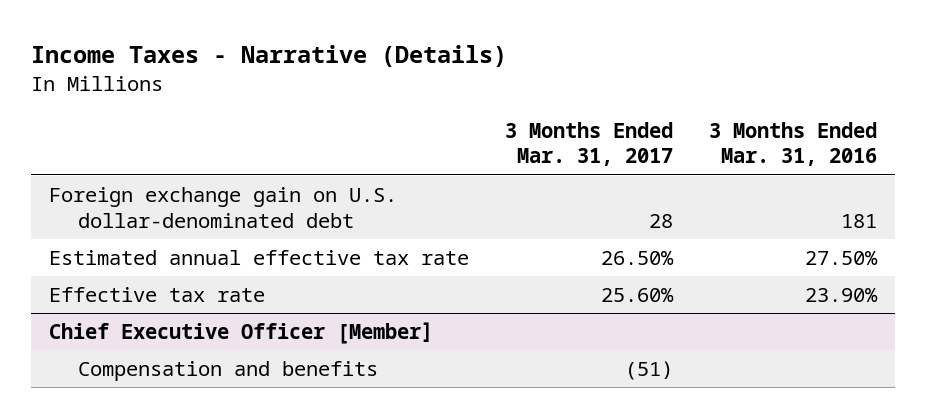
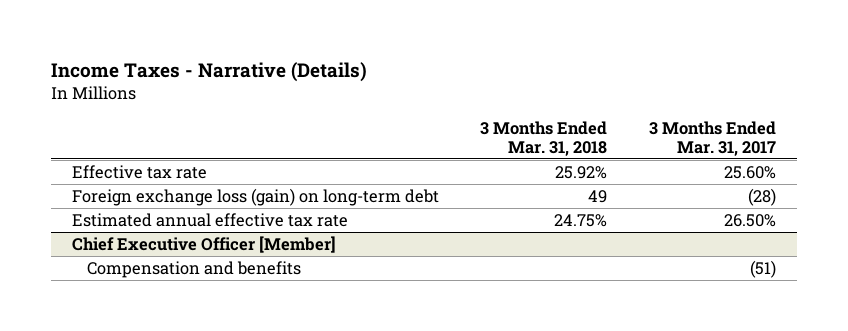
[708,121,877,167] 3 Months Ended Mar. 31, 2016 -> none
none -> [480,120,608,156] 3 Months Ended Mar. 31, 2018
[49,187,398,228] Foreign exchange gain on U.S. dollar-denominated debt -> none
none -> [71,187,439,206] Foreign exchange loss (gain) on long-term debt
[49,250,470,266] Estimated annual effective tax rate -> [71,212,348,227] Estimated annual effective tax rate

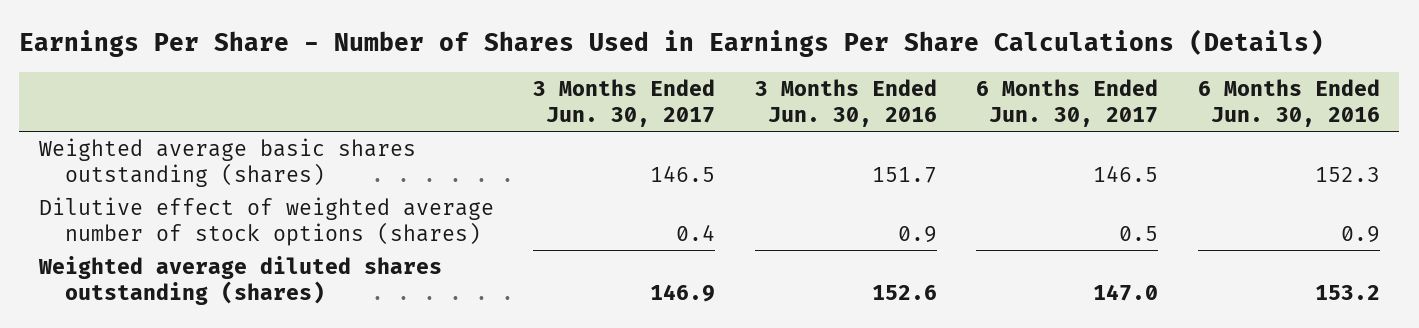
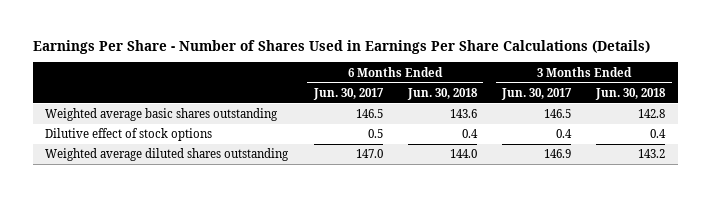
[754,78,937,128] 3 Months Ended Jun. 30, 2016 -> none
[1197,78,1380,128] 6 Months Ended Jun. 30, 2016 -> none
none -> [406,87,478,100] Jun. 30, 2018
none -> [595,87,667,100] Jun. 30, 2018
[38,137,416,187] Weighted average basic shares outstanding (shares) -> [45,108,279,122] Weighted average basic shares outstanding
[38,196,494,246] Dilutive effect of weighted average number of stock options (shares) -> [45,128,213,142] Dilutive effect of stock options
[37,255,442,305] Weighted average diluted shares outstanding (shares) -> [45,148,290,162] Weighted average diluted shares outstanding

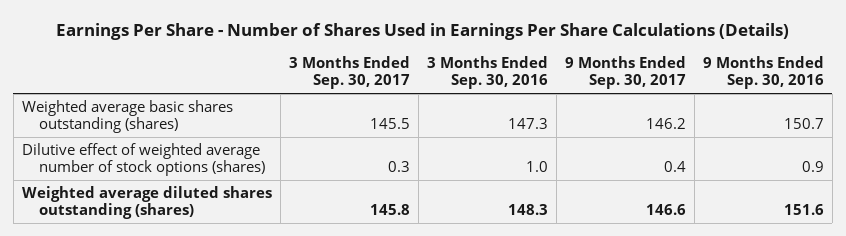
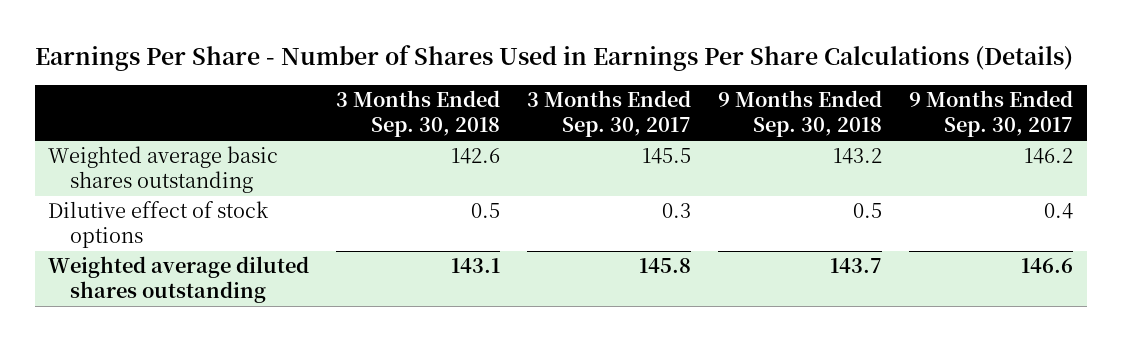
[426,55,548,90] 3 Months Ended Sep. 30, 2016 -> none
[702,55,824,90] 9 Months Ended Sep. 30, 2016 -> none
none -> [336,90,501,138] 3 Months Ended Sep. 30, 2018
none -> [718,90,883,138] 9 Months Ended Sep. 30, 2018
[21,99,233,134] Weighted average basic shares outstanding (shares) -> [48,146,279,194] Weighted average basic shares outstanding
[21,142,266,177] Dilutive effect of weighted average number of stock options (shares) -> [48,201,270,249] Dilutive effect of stock options
[21,185,272,220] Weighted average diluted shares outstanding (shares) -> [48,256,310,304] Weighted average diluted shares outstanding

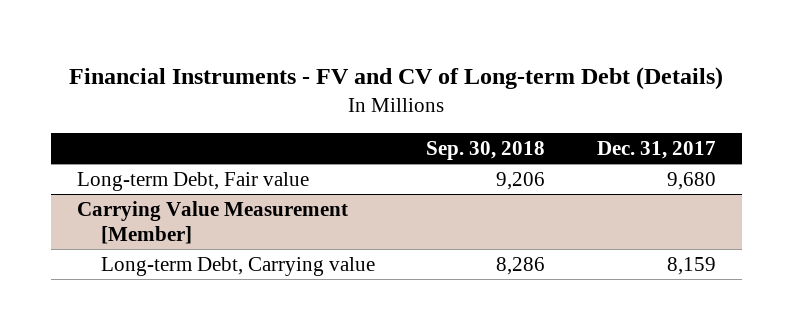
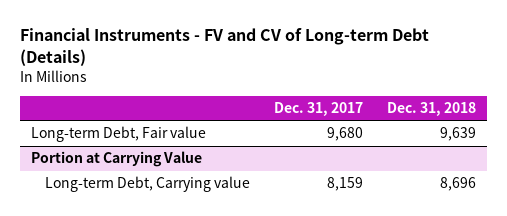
[426,140,546,160] Sep. 30, 2018 -> none
none -> [386,102,476,117] Dec. 31, 2018
[76,200,348,245] Carrying Value Measurement [Member] -> [31,151,203,168] Portion at Carrying Value

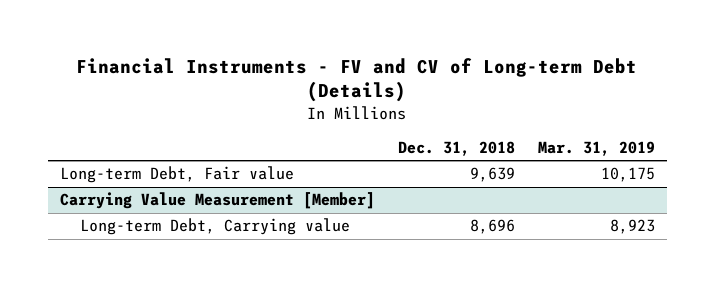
[273,102,363,117] Dec. 31, 2017 -> none
none -> [538,141,656,157] Mar. 31, 2019
[31,151,203,168] Portion at Carrying Value -> [59,192,375,210] Carrying Value Measurement [Member]

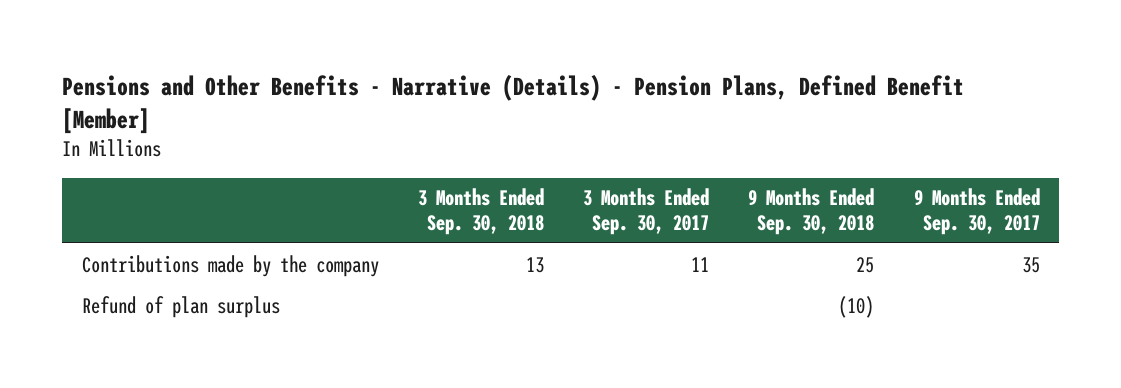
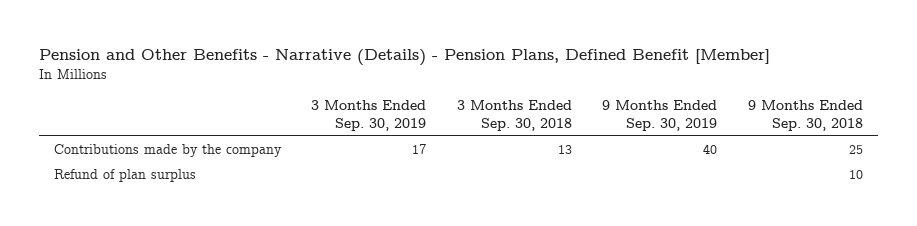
[62,73,965,134] Pensions and Other Benefits - Narrative (Details) - Pension Plans, Defined Benefit [Member] -> [38,49,770,67] Pension and Other Benefits - Narrative (Details) - Pension Plans, Defined Benefit [Member]
[583,188,710,235] 3 Months Ended Sep. 30, 2017 -> none
[913,188,1040,235] 9 Months Ended Sep. 30, 2017 -> none
none -> [311,100,427,132] 3 Months Ended Sep. 30, 2019
none -> [602,100,718,132] 9 Months Ended Sep. 30, 2019
[838,295,875,318] (10) -> [849,170,864,180] 10

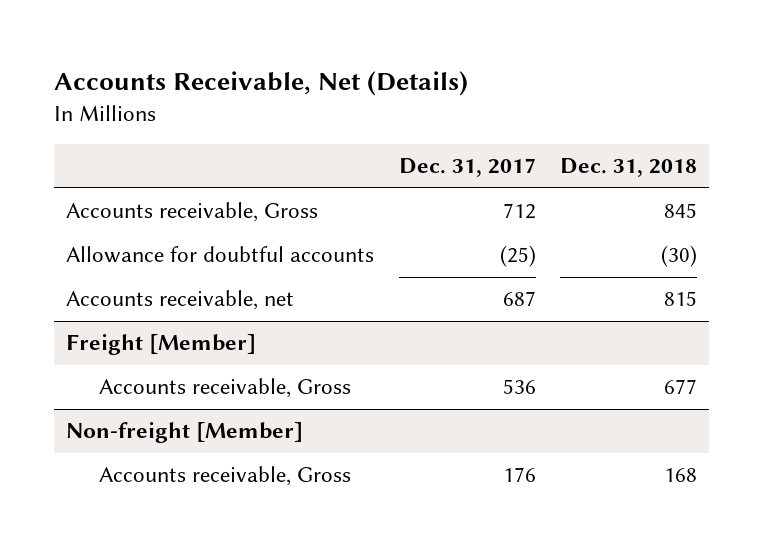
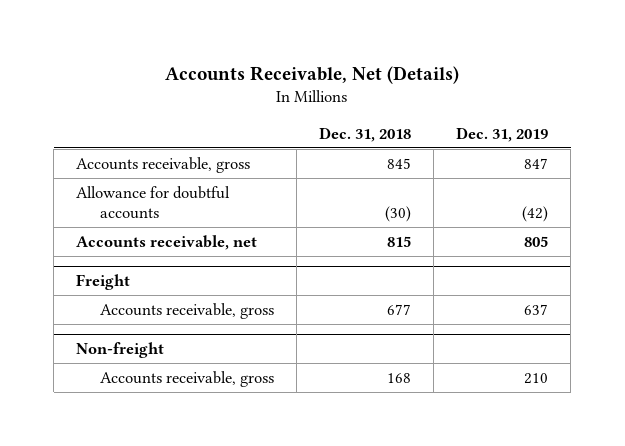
[398,158,536,178] Dec. 31, 2017 -> none
none -> [456,126,549,142] Dec. 31, 2019
[66,202,319,223] Accounts receivable, Gross -> [76,156,251,173] Accounts receivable, gross
[66,334,257,356] Freight [Member] -> [76,273,131,290] Freight
[99,378,352,399] Accounts receivable, Gross -> [99,302,274,319] Accounts receivable, gross
[66,422,304,444] Non-freight [Member] -> [76,341,165,358] Non-freight
[99,466,352,487] Accounts receivable, Gross -> [99,370,274,387] Accounts receivable, gross

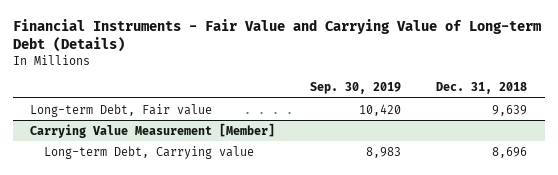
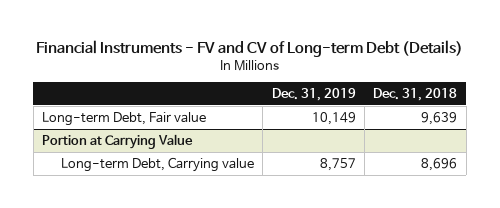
[12,19,541,53] Financial Instruments - Fair Value and Carrying Value of Long-term Debt (Details) -> [35,39,463,57] Financial Instruments - FV and CV of Long-term Debt (Details)
[310,82,402,95] Sep. 30, 2019 -> none
none -> [271,87,356,101] Dec. 31, 2019
[30,122,276,138] Carrying Value Measurement [Member] -> [42,133,194,149] Portion at Carrying Value

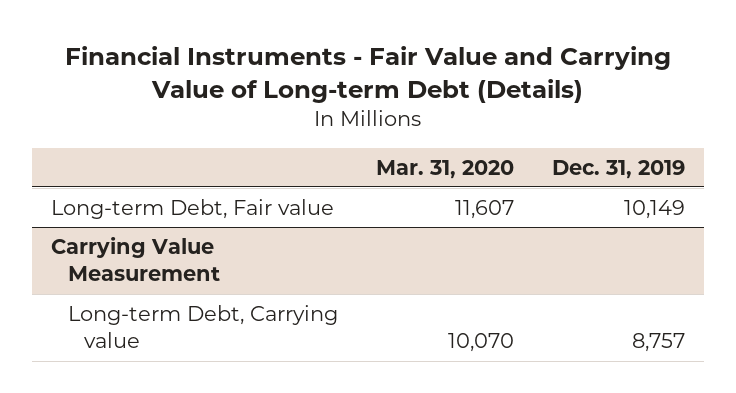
[35,39,463,57] Financial Instruments - FV and CV of Long-term Debt (Details) -> [65,46,672,103] Financial Instruments - Fair Value and Carrying Value of Long-term Debt (Details)
[373,87,458,101] Dec. 31, 2018 -> none
none -> [375,159,514,179] Mar. 31, 2020
[42,133,194,149] Portion at Carrying Value -> [51,237,220,282] Carrying Value Measurement

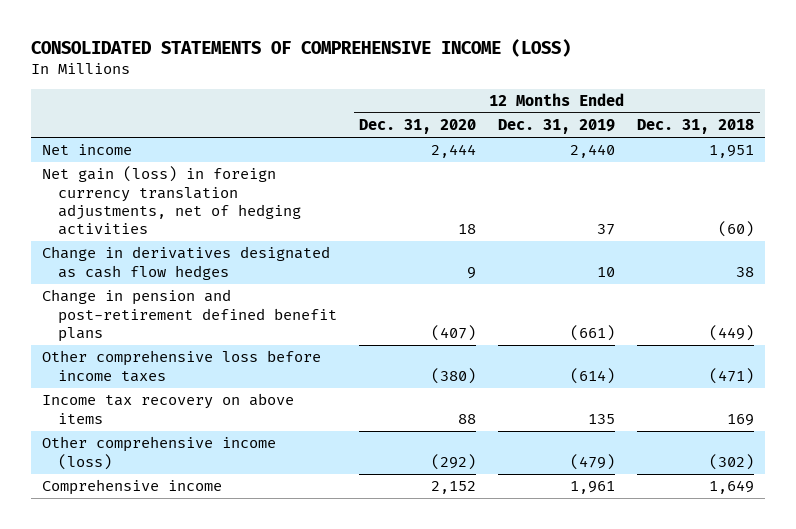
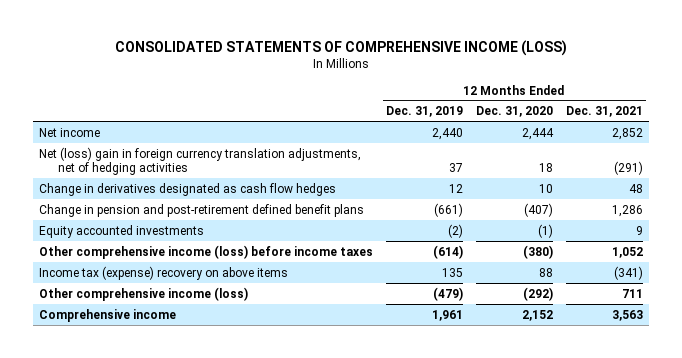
[637,119,755,135] Dec. 31, 2018 -> none
none -> [565,106,643,118] Dec. 31, 2021
[41,166,302,236] Net gain (loss) in foreign currency translation adjustments, net of hedging activities -> [39,146,362,176] Net (loss) gain in foreign currency translation adjustments, net of hedging activities
[467,266,477,279] 9 -> [538,183,553,193] 10
[597,266,616,277] 10 -> [449,183,464,193] 12
none -> [39,224,205,238] Equity accounted investments
[41,350,321,382] Other comprehensive loss before income taxes -> [39,244,374,259] Other comprehensive income (loss) before income taxes
[41,393,294,424] Income tax recovery on above items -> [39,265,289,280] Income tax (expense) recovery on above items

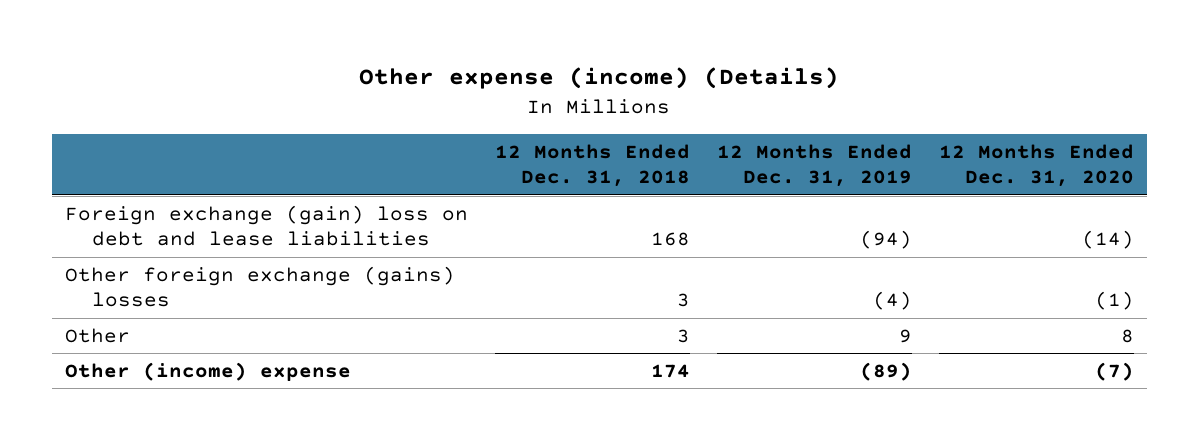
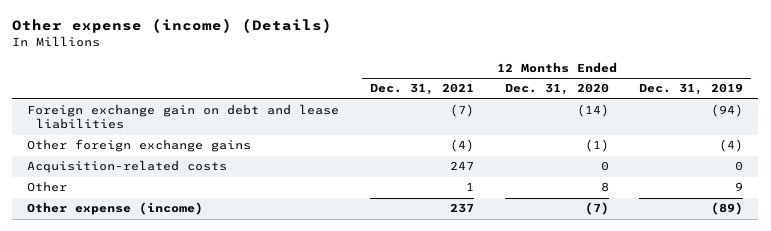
[494,143,690,188] 12 Months Ended Dec. 31, 2018 -> none
none -> [370,83,475,96] Dec. 31, 2021
[65,204,469,247] Foreign exchange (gain) loss on debt and lease liabilities -> [27,104,340,130] Foreign exchange gain on debt and lease liabilities
[65,265,456,308] Other foreign exchange (gains) losses -> [27,139,252,153] Other foreign exchange gains
none -> [27,160,228,174] Acquisition-related costs
[65,361,352,381] Other (income) expense -> [27,202,204,216] Other expense (income)

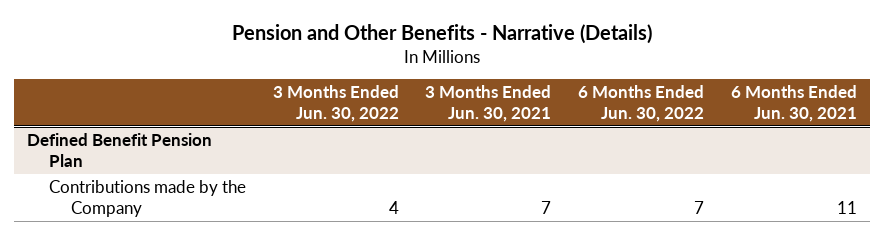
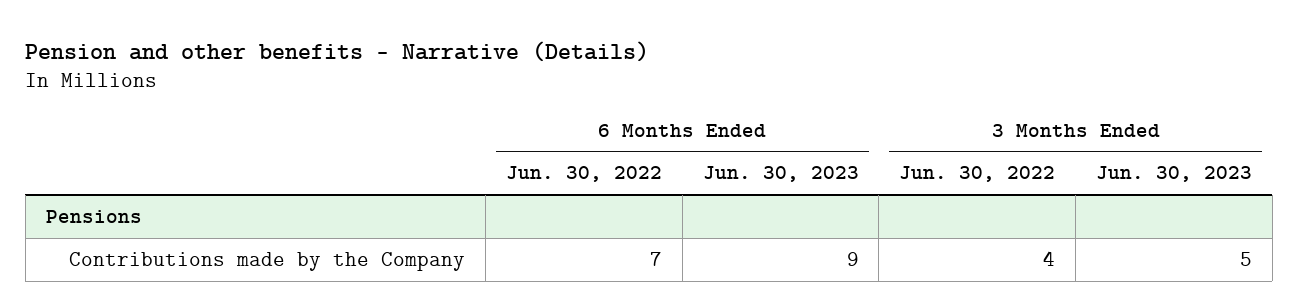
[231,23,652,44] Pension and Other Benefits - Narrative (Details) -> [25,40,650,62] Pension and other benefits - Narrative (Details)
[425,85,552,123] 3 Months Ended Jun. 30, 2021 -> none
[730,85,857,123] 6 Months Ended Jun. 30, 2021 -> none
none -> [702,166,859,183] Jun. 30, 2023
none -> [1095,166,1252,183] Jun. 30, 2023
[26,132,212,167] Defined Benefit Pension Plan -> [45,209,142,223] Pensions

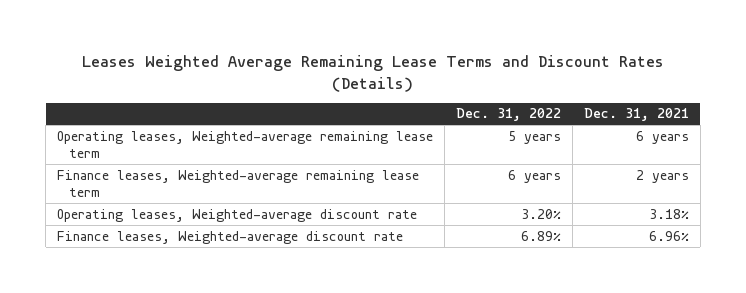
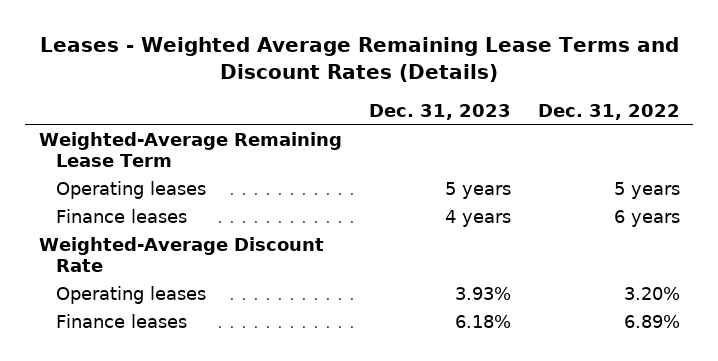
[82,55,665,92] Leases Weighted Average Remaining Lease Terms and Discount Rates (Details) -> [40,37,680,83] Leases - Weighted Average Remaining Lease Terms and Discount Rates (Details)
[583,108,689,122] Dec. 31, 2021 -> none
none -> [368,104,511,121] Dec. 31, 2023
none -> [38,132,342,168] Weighted-Average Remaining Lease Term
[57,130,434,158] Operating leases, Weighted-average remaining lease term -> [56,181,207,200] Operating leases
[57,169,420,197] Finance leases, Weighted-average remaining lease term -> [56,209,188,224] Finance leases
none -> [38,237,324,273] Weighted-Average Discount Rate
[57,208,418,222] Operating leases, Weighted-average discount rate -> [56,286,207,305] Operating leases
[57,230,404,244] Finance leases, Weighted-average discount rate -> [56,314,188,329] Finance leases

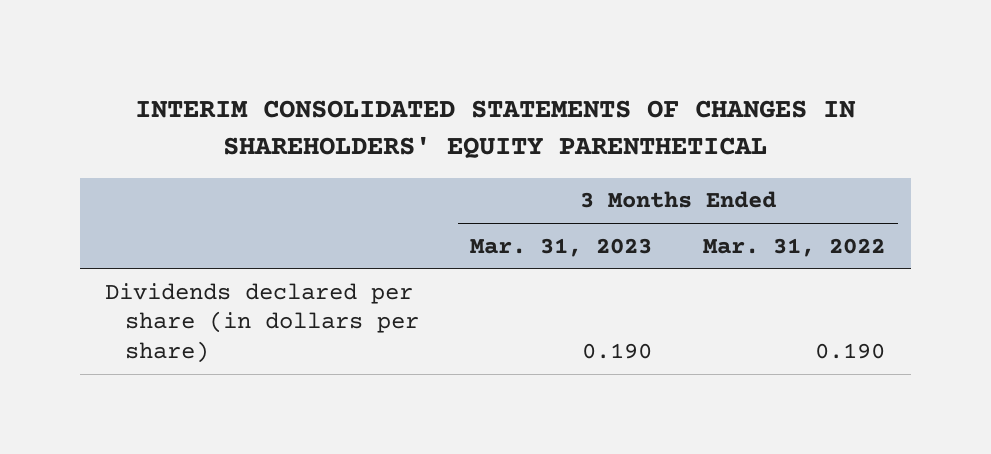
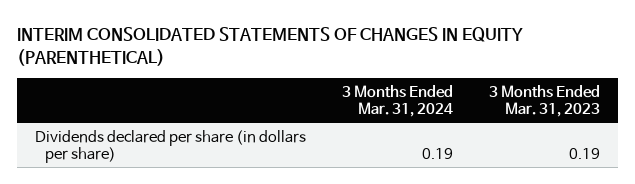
[135,99,857,158] INTERIM CONSOLIDATED STATEMENTS OF CHANGES IN SHAREHOLDERS' EQUITY PARENTHETICAL -> [16,26,523,67] INTERIM CONSOLIDATED STATEMENTS OF CHANGES IN EQUITY (PARENTHETICAL)
[703,237,886,257] Mar. 31, 2022 -> none
none -> [341,85,453,118] 3 Months Ended Mar. 31, 2024
[582,343,653,360] 0.190 -> [568,148,600,160] 0.19

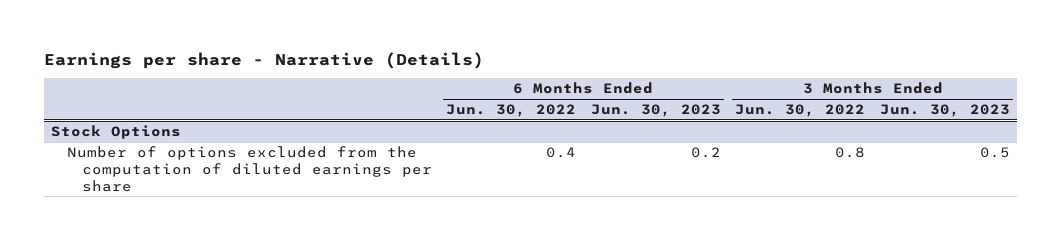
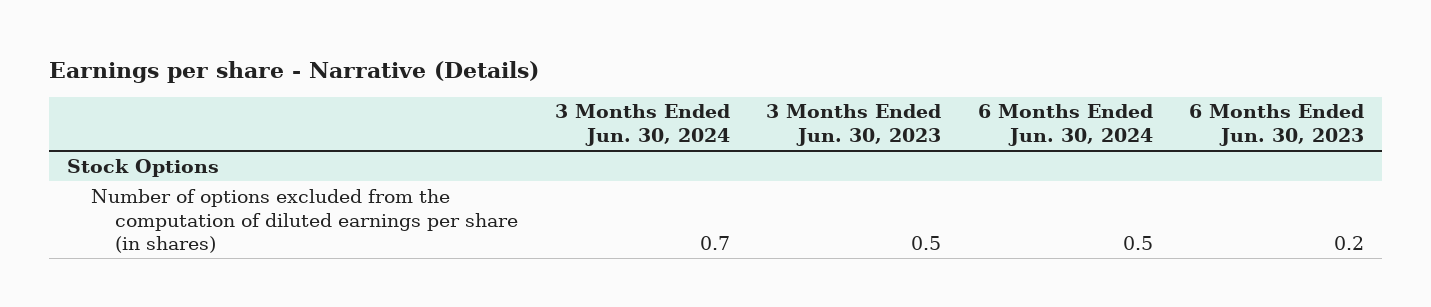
[446,104,577,118] Jun. 30, 2022 -> none
[735,104,866,118] Jun. 30, 2022 -> none
none -> [554,104,730,147] 3 Months Ended Jun. 30, 2024
none -> [977,104,1153,147] 6 Months Ended Jun. 30, 2024
[66,146,432,192] Number of options excluded from the computation of diluted earnings per share -> [90,188,518,254] Number of options excluded from the computation of diluted earnings per share (in shares)

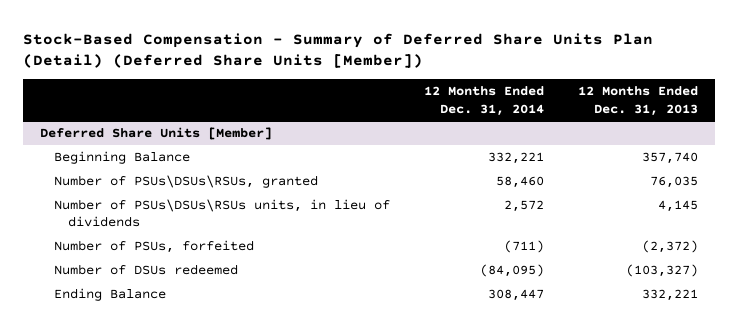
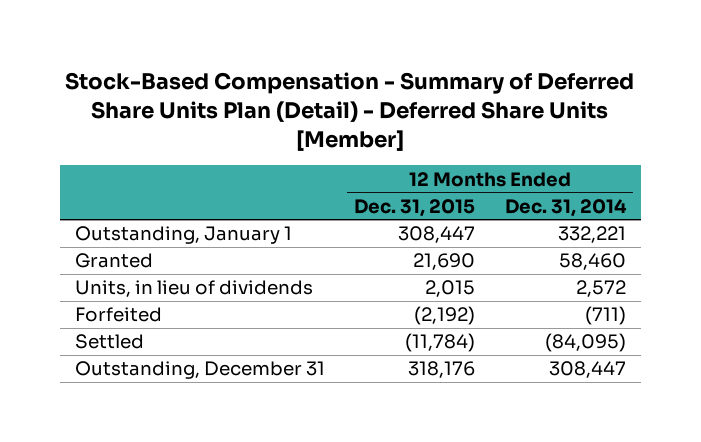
[22,33,653,69] Stock-Based Compensation - Summary of Deferred Share Units Plan (Detail) (Deferred Share Units [Member]) -> [65,72,635,151] Stock-Based Compensation - Summary of Deferred Share Units Plan (Detail) - Deferred Share Units [Member]
[577,86,698,116] 12 Months Ended Dec. 31, 2013 -> none
none -> [354,198,476,217] Dec. 31, 2015
[39,126,272,140] Deferred Share Units [Member] -> none
[53,150,190,164] Beginning Balance -> [75,226,293,245] Outstanding, January 1
[53,174,318,188] Number of PSUs\DSUs\RSUs, granted -> [75,253,154,269] Granted
[53,198,390,228] Number of PSUs\DSUs\RSUs units, in lieu of dividends -> [75,280,314,298] Units, in lieu of dividends
[53,239,254,253] Number of PSUs, forfeited -> [75,307,163,323] Forfeited
[53,263,238,275] Number of DSUs redeemed -> [75,334,145,350] Settled
[53,287,166,301] Ending Balance -> [75,361,326,380] Outstanding, December 31

